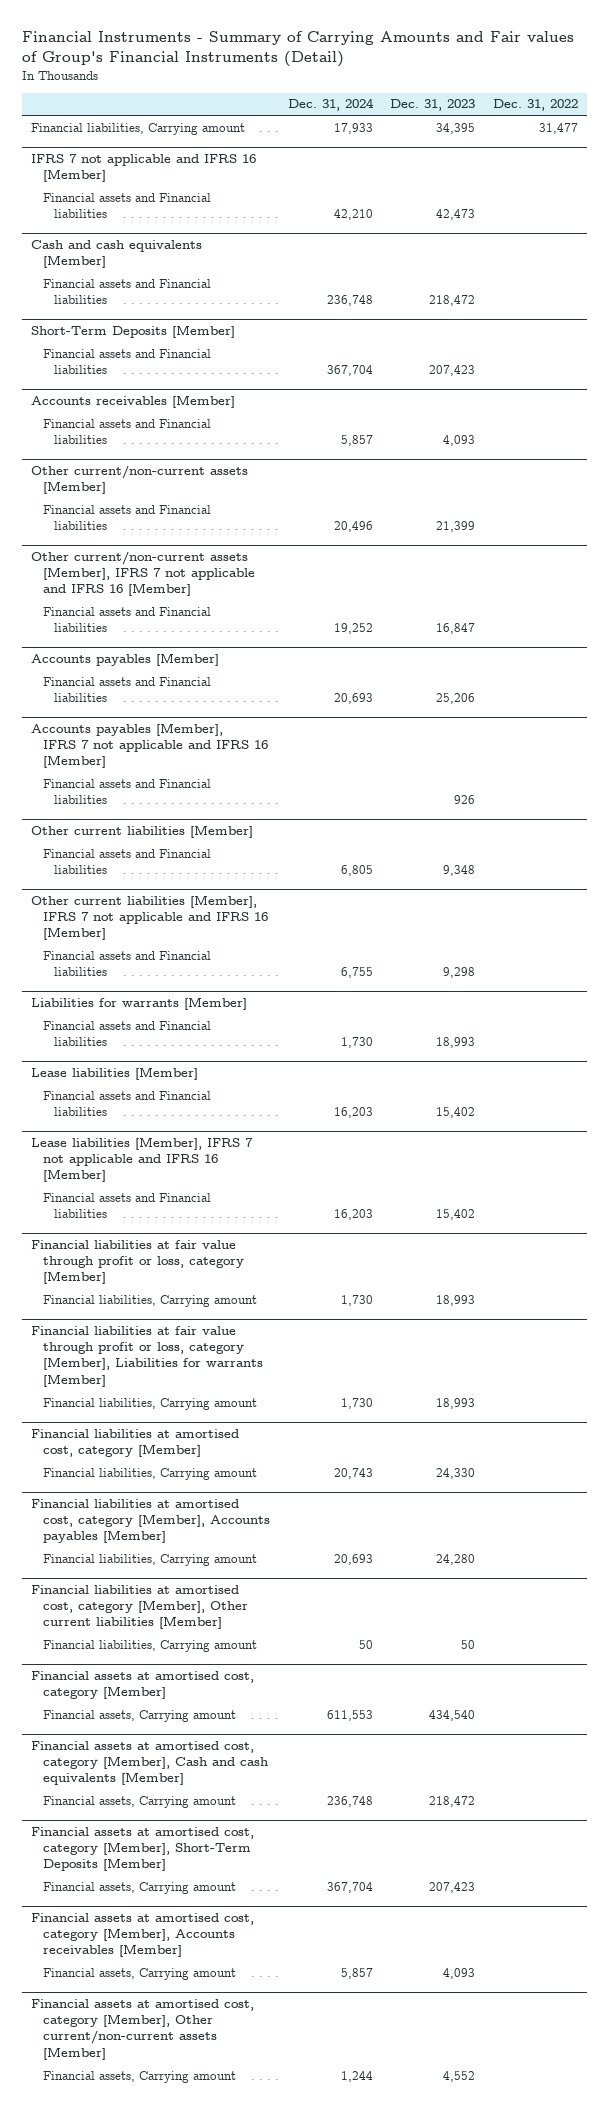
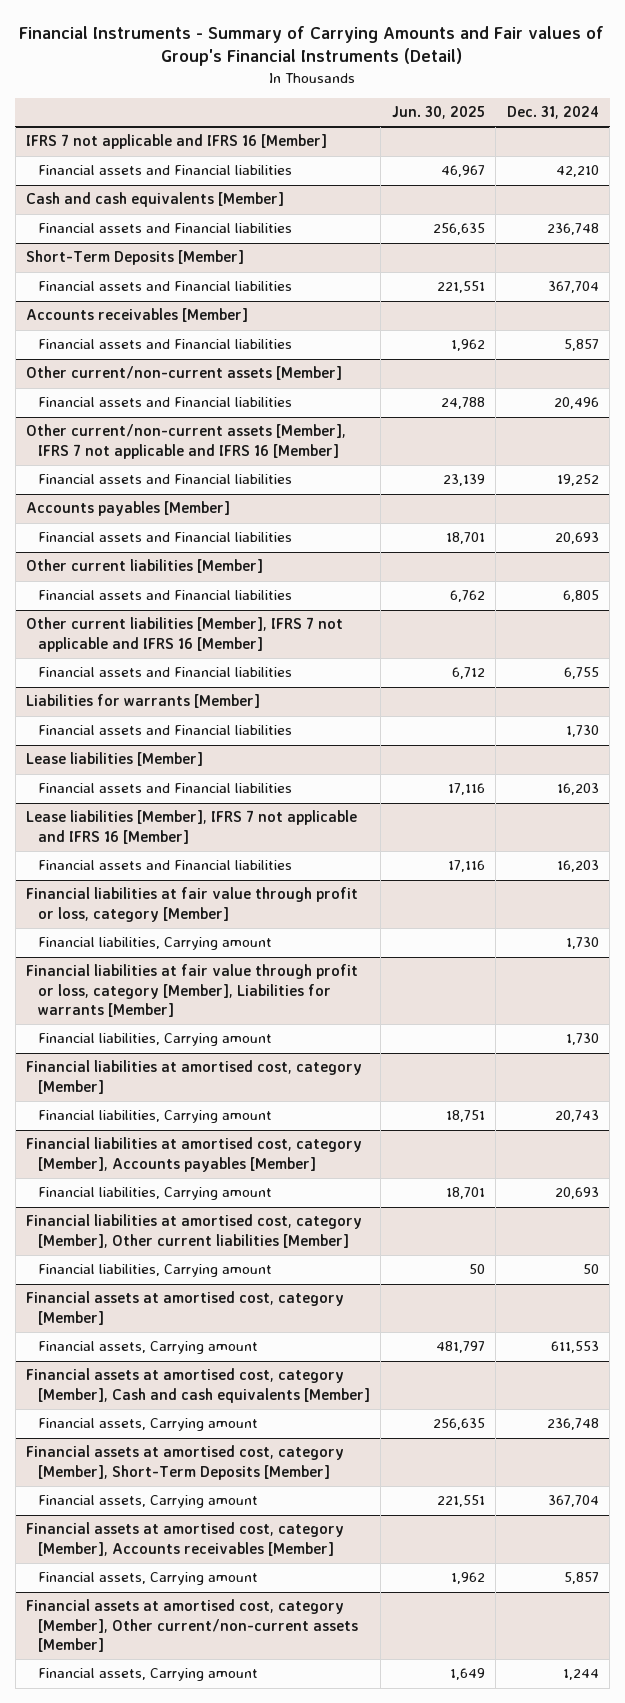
[390,99,476,112] Dec. 31, 2023 -> none
[492,99,578,112] Dec. 31, 2022 -> none
none -> [391,106,485,120] Jun. 30, 2025
[31,122,246,135] Financial liabilities, Carrying amount -> none
[31,722,268,769] Accounts payables [Member], IFRS 7 not applicable and IFRS 16 [Member] -> none
[42,778,211,805] Financial assets and Financial liabilities -> none

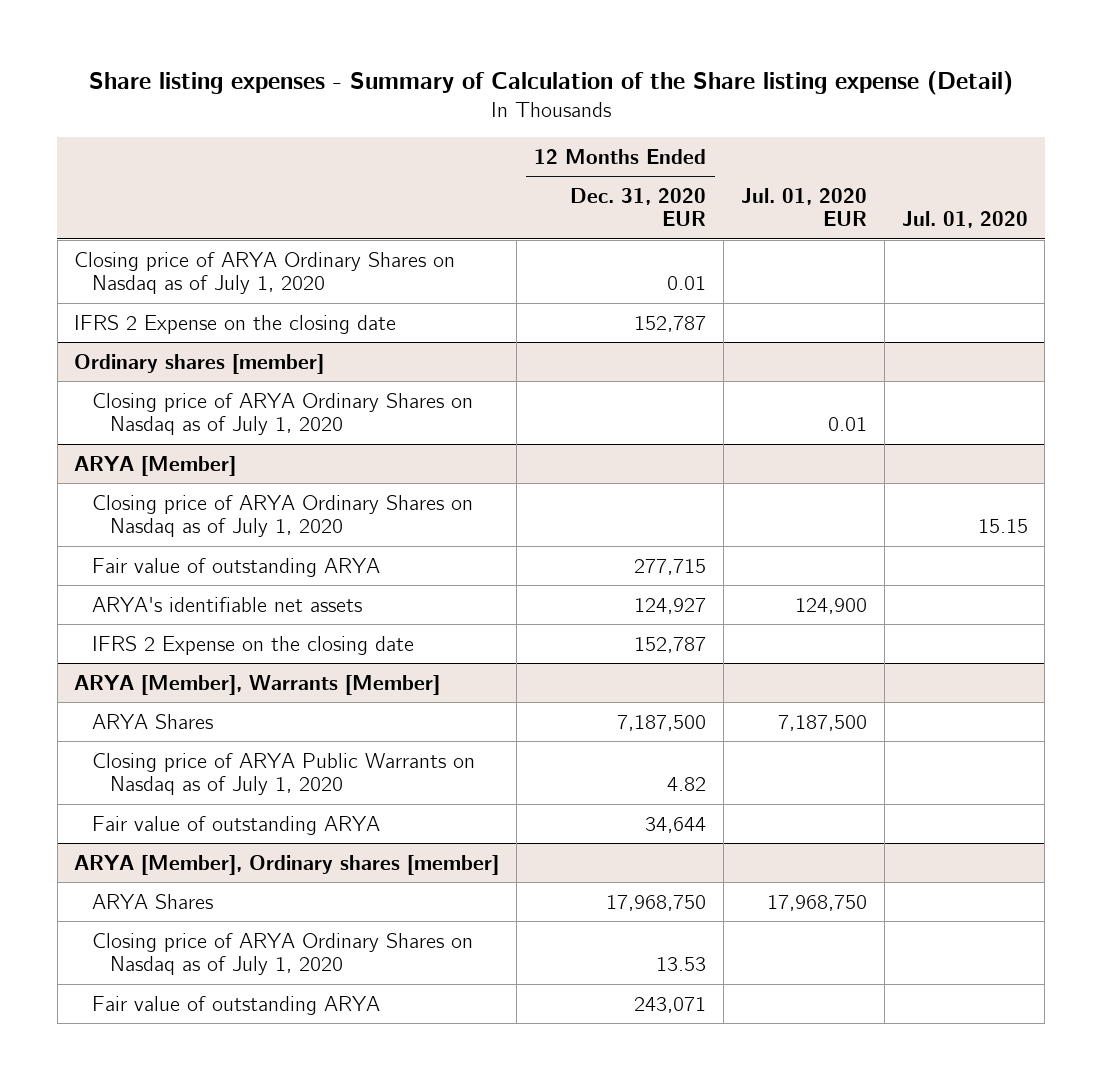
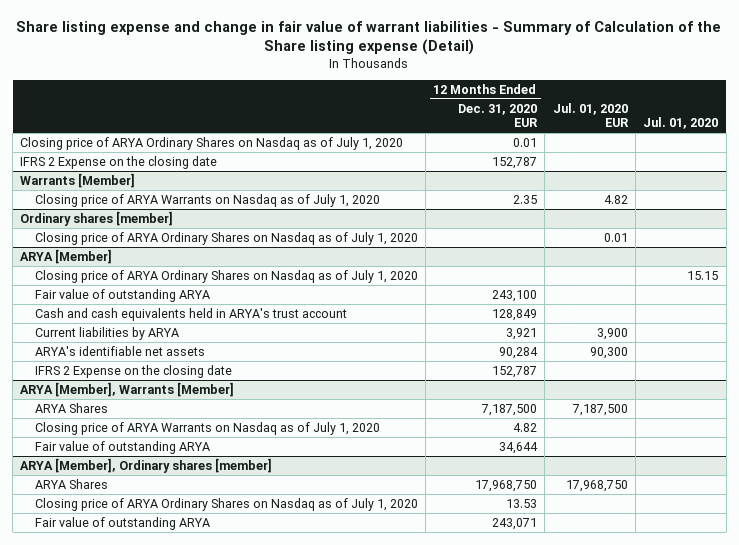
[89,70,1014,95] Share listing expenses - Summary of Calculation of the Share listing expense (Detail) -> [16,20,722,56] Share listing expense and change in fair value of warrant liabilities - Summary of Calculation of the Share listing expense (Detail)
none -> [20,172,136,188] Warrants [Member]
none -> [35,193,381,207] Closing price of ARYA Warrants on Nasdaq as of July 1, 2020
[634,558,707,575] 277,715 -> [491,289,537,302] 243,100
none -> [35,307,348,321] Cash and cash equivalents held in ARYA's trust account
none -> [35,326,180,340] Current liabilities by ARYA
[634,597,707,614] 124,927 -> [498,346,538,359] 90,284
[794,597,867,614] 124,900 -> [589,346,628,359] 90,300
[92,752,476,796] Closing price of ARYA Public Warrants on Nasdaq as of July 1, 2020 -> [35,421,381,435] Closing price of ARYA Warrants on Nasdaq as of July 1, 2020

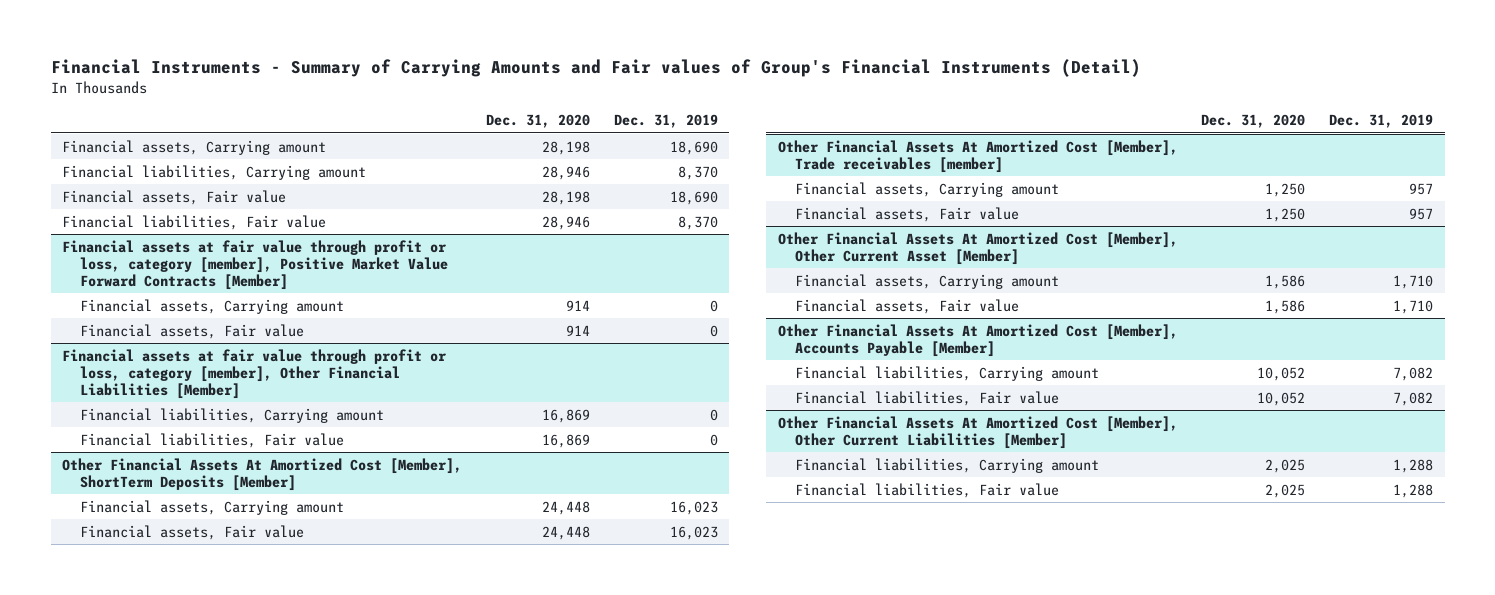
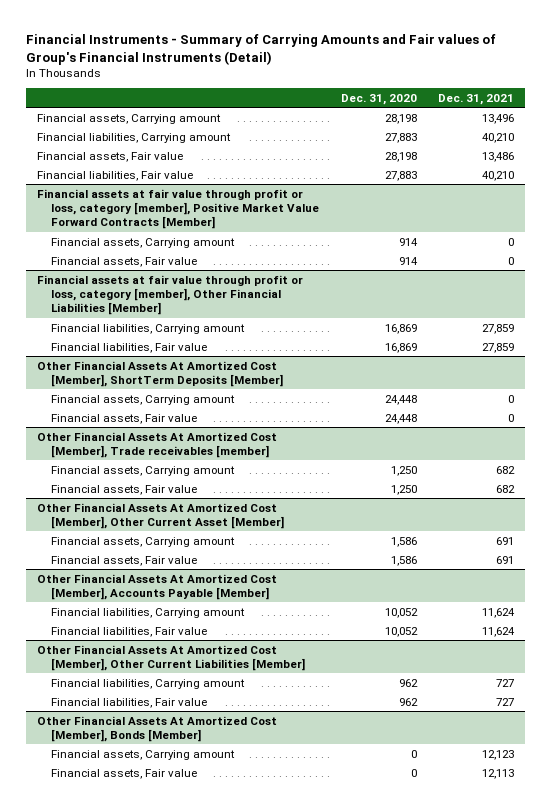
[613,114,718,129] Dec. 31, 2019 -> none
none -> [438,93,515,105] Dec. 31, 2021
[542,165,591,180] 28,946 -> [384,132,417,143] 27,883
[542,215,591,230] 28,946 -> [384,170,417,181] 27,883
[1265,458,1306,473] 2,025 -> [398,678,418,687] 962
[1265,483,1306,498] 2,025 -> [398,697,418,706] 962
none -> [37,715,278,742] Other Financial Assets At Amortized Cost [Member], Bonds [Member]
none -> [51,749,236,760] Financial assets, Carrying amount
none -> [51,768,198,779] Financial assets, Fair value

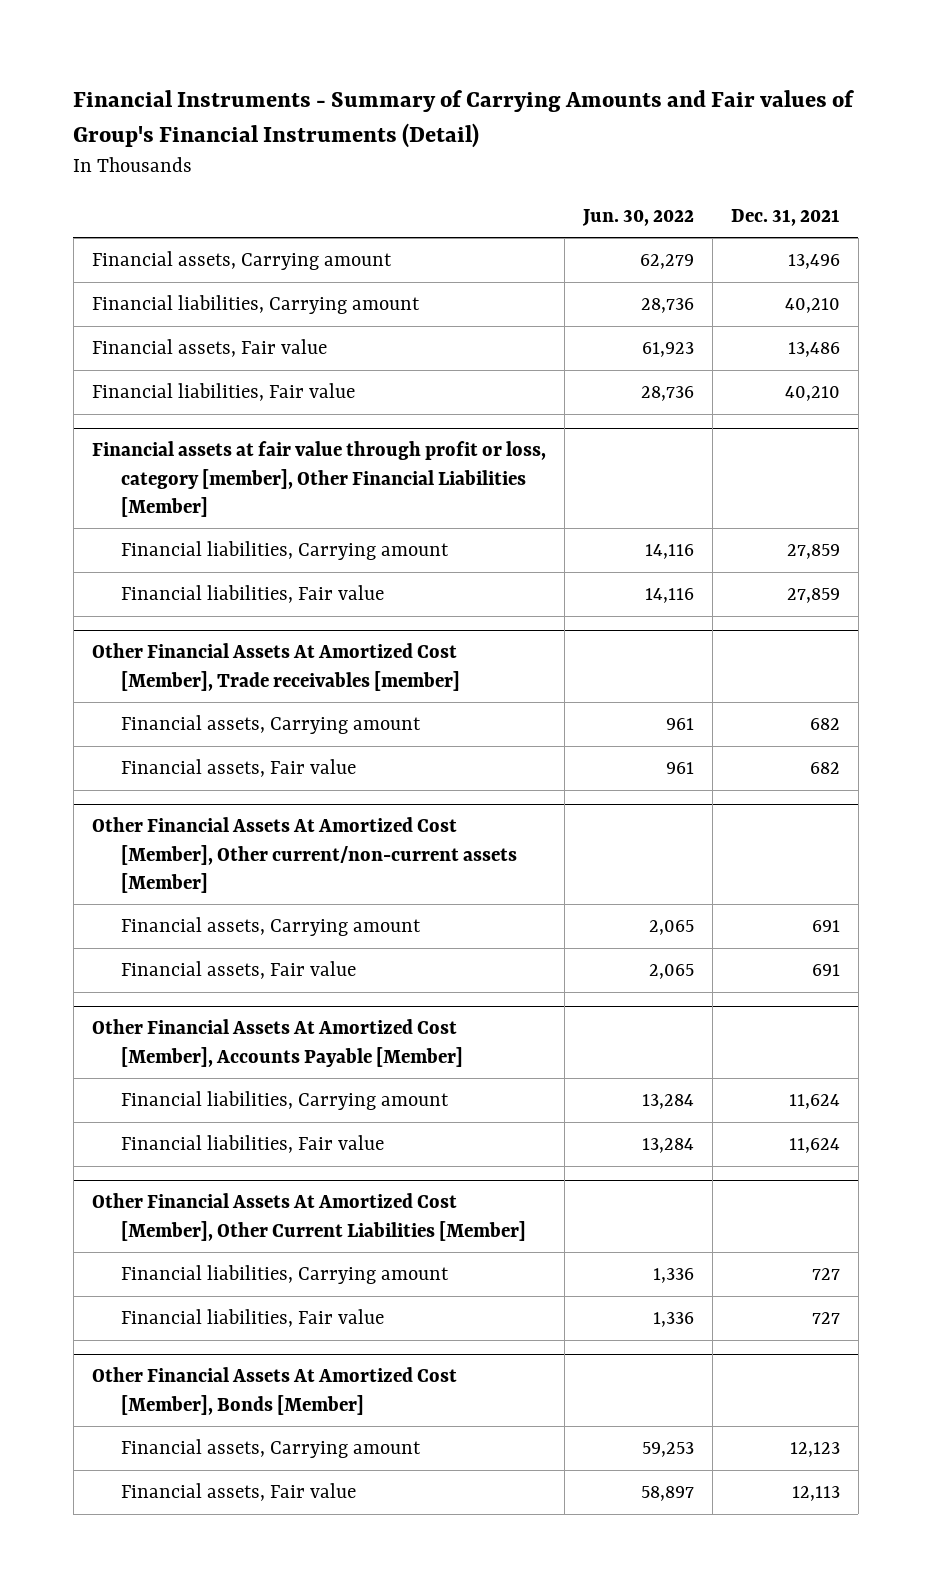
[340,93,417,105] Dec. 31, 2020 -> none
none -> [581,208,694,226] Jun. 30, 2022
[37,188,320,230] Financial assets at fair value through profit or loss, category [member], Positive Market Value Forward Contracts [Member] -> none
[51,237,236,248] Financial assets, Carrying amount -> none
[51,256,198,267] Financial assets, Fair value -> none
[37,360,284,387] Other Financial Assets At Amortized Cost [Member], ShortTerm Deposits [Member] -> none
[51,394,236,405] Financial assets, Carrying amount -> none
[51,413,198,424] Financial assets, Fair value -> none
[37,502,285,529] Other Financial Assets At Amortized Cost [Member], Other Current Asset [Member] -> [91,817,518,893] Other Financial Assets At Amortized Cost [Member], Other current/non-current assets [Member]

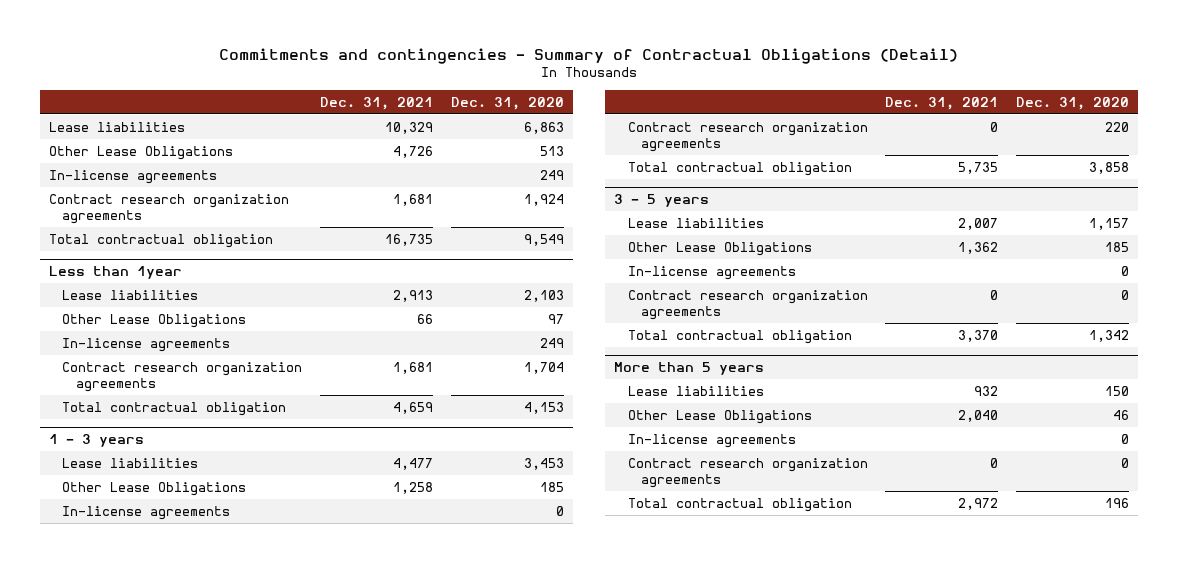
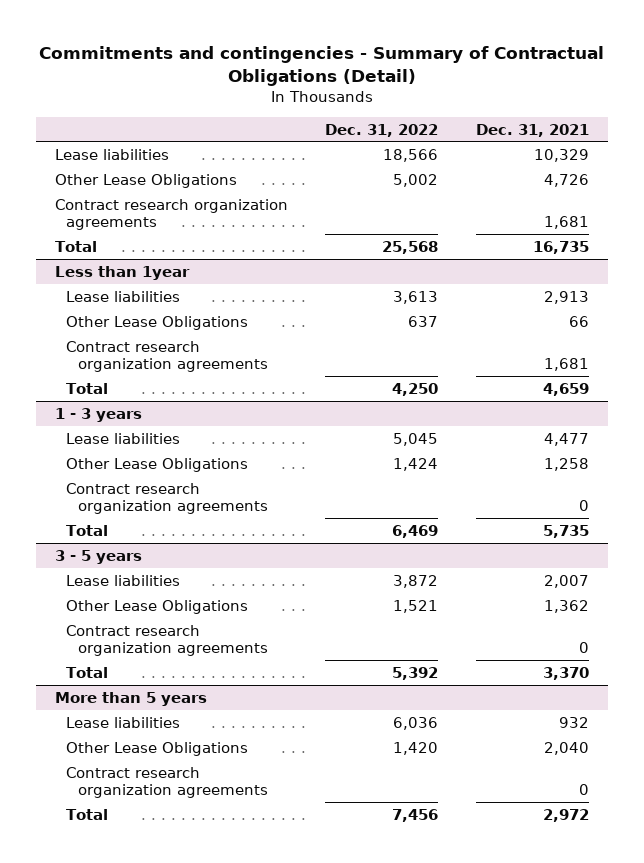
[451,96,565,110] Dec. 31, 2020 -> none
none -> [325,123,439,137] Dec. 31, 2022
[48,169,217,184] In-license agreements -> none
[48,233,273,248] Total contractual obligation -> [54,240,97,252] Total
[62,337,231,352] In-license agreements -> none
[62,401,287,416] Total contractual obligation -> [66,382,109,394] Total
[62,505,231,520] In-license agreements -> none
[627,161,852,176] Total contractual obligation -> [66,524,109,536] Total
[627,265,796,280] In-license agreements -> none
[627,329,852,344] Total contractual obligation -> [66,666,109,678] Total
[627,433,796,448] In-license agreements -> none
[627,497,852,512] Total contractual obligation -> [66,808,109,820] Total

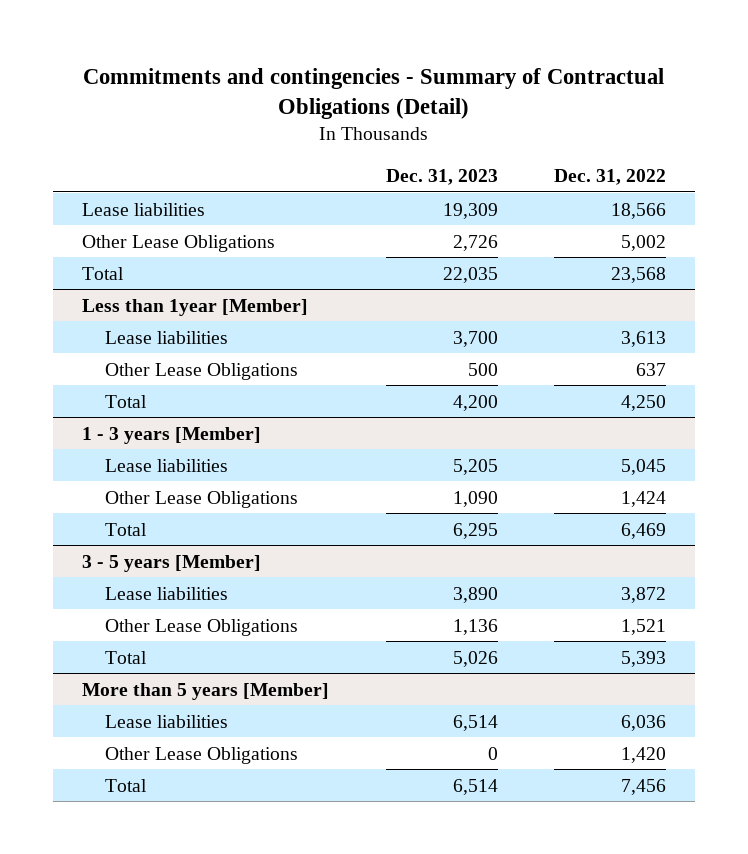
[475,123,589,137] Dec. 31, 2021 -> none
none -> [385,168,498,185] Dec. 31, 2023
[54,198,288,231] Contract research organization agreements -> none
[382,240,439,254] 25,568 -> [611,266,667,283] 23,568
[54,265,190,280] Less than 1year -> [81,298,308,316] Less than 1year [Member]
[66,340,268,373] Contract research organization agreements -> none
[54,407,142,422] 1 - 3 years -> [81,426,261,444] 1 - 3 years [Member]
[66,482,268,515] Contract research organization agreements -> none
[54,549,142,564] 3 - 5 years -> [81,554,261,572] 3 - 5 years [Member]
[66,624,268,657] Contract research organization agreements -> none
[392,666,439,680] 5,392 -> [621,650,667,667] 5,393
[54,691,207,706] More than 5 years -> [81,682,329,700] More than 5 years [Member]
[66,766,268,799] Contract research organization agreements -> none

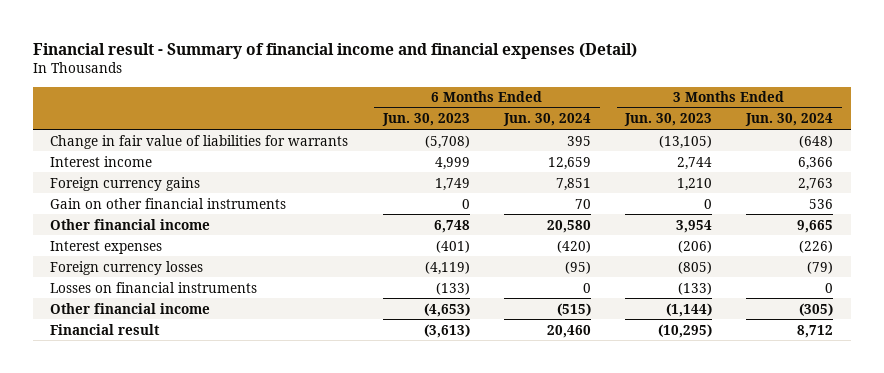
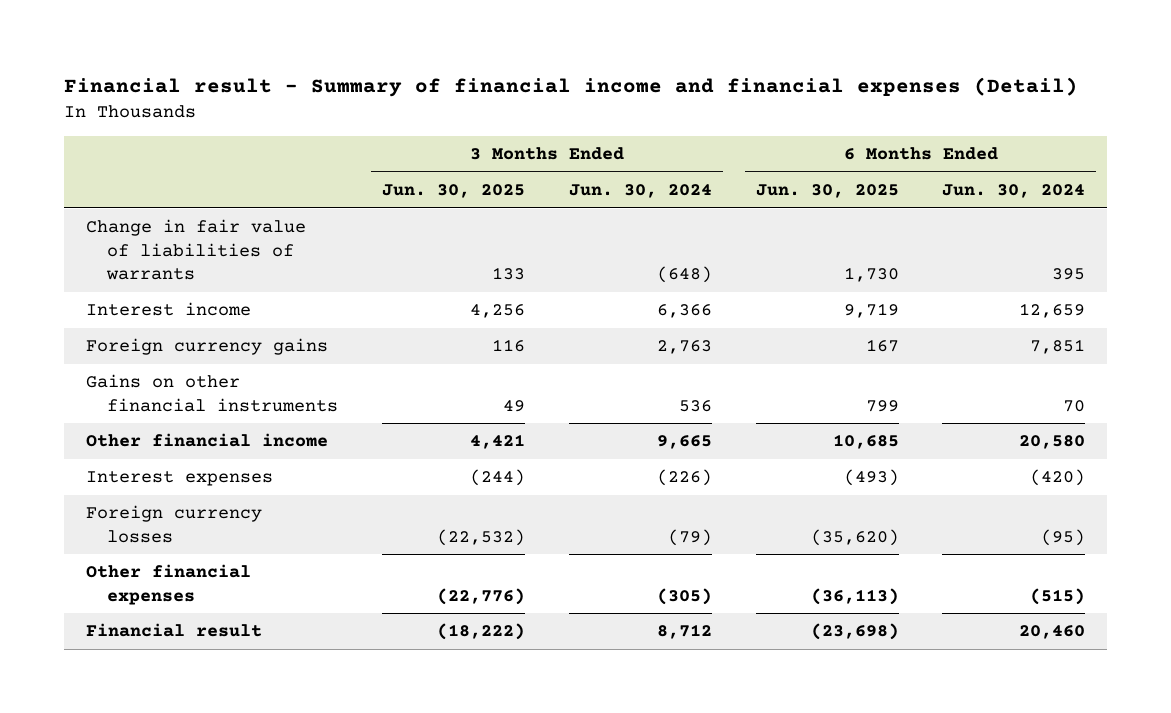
[381,113,470,127] Jun. 30, 2023 -> none
[624,113,713,127] Jun. 30, 2023 -> none
none -> [382,184,526,199] Jun. 30, 2025
none -> [755,184,899,199] Jun. 30, 2025
[50,134,349,149] Change in fair value of liabilities for warrants -> [85,219,306,281] Change in fair value of liabilities of warrants
[50,197,287,209] Gain on other financial instruments -> [85,374,339,412] Gains on other financial instruments
[50,281,258,293] Losses on financial instruments -> none
[50,302,211,314] Other financial income -> [85,564,251,605] Other financial expenses

